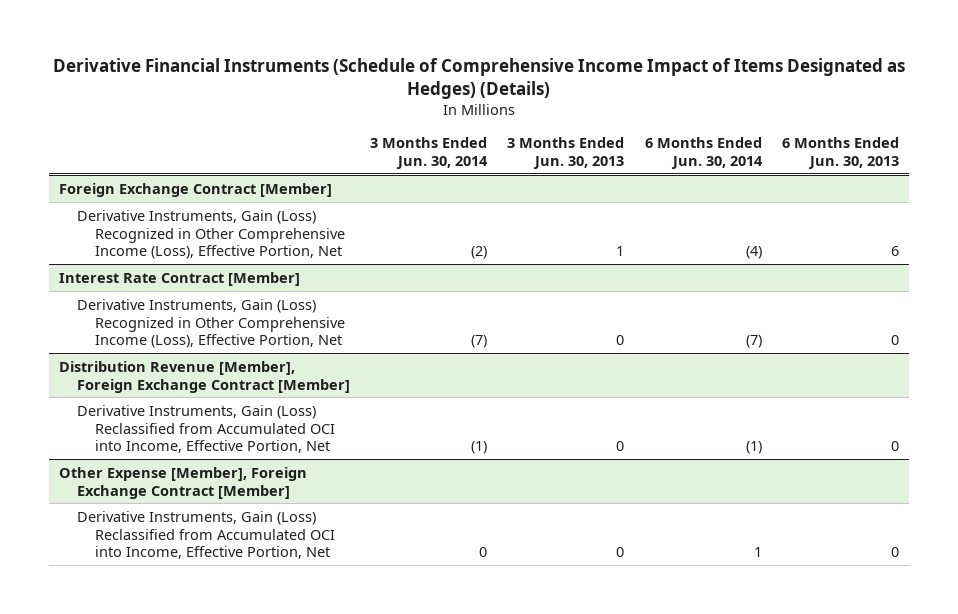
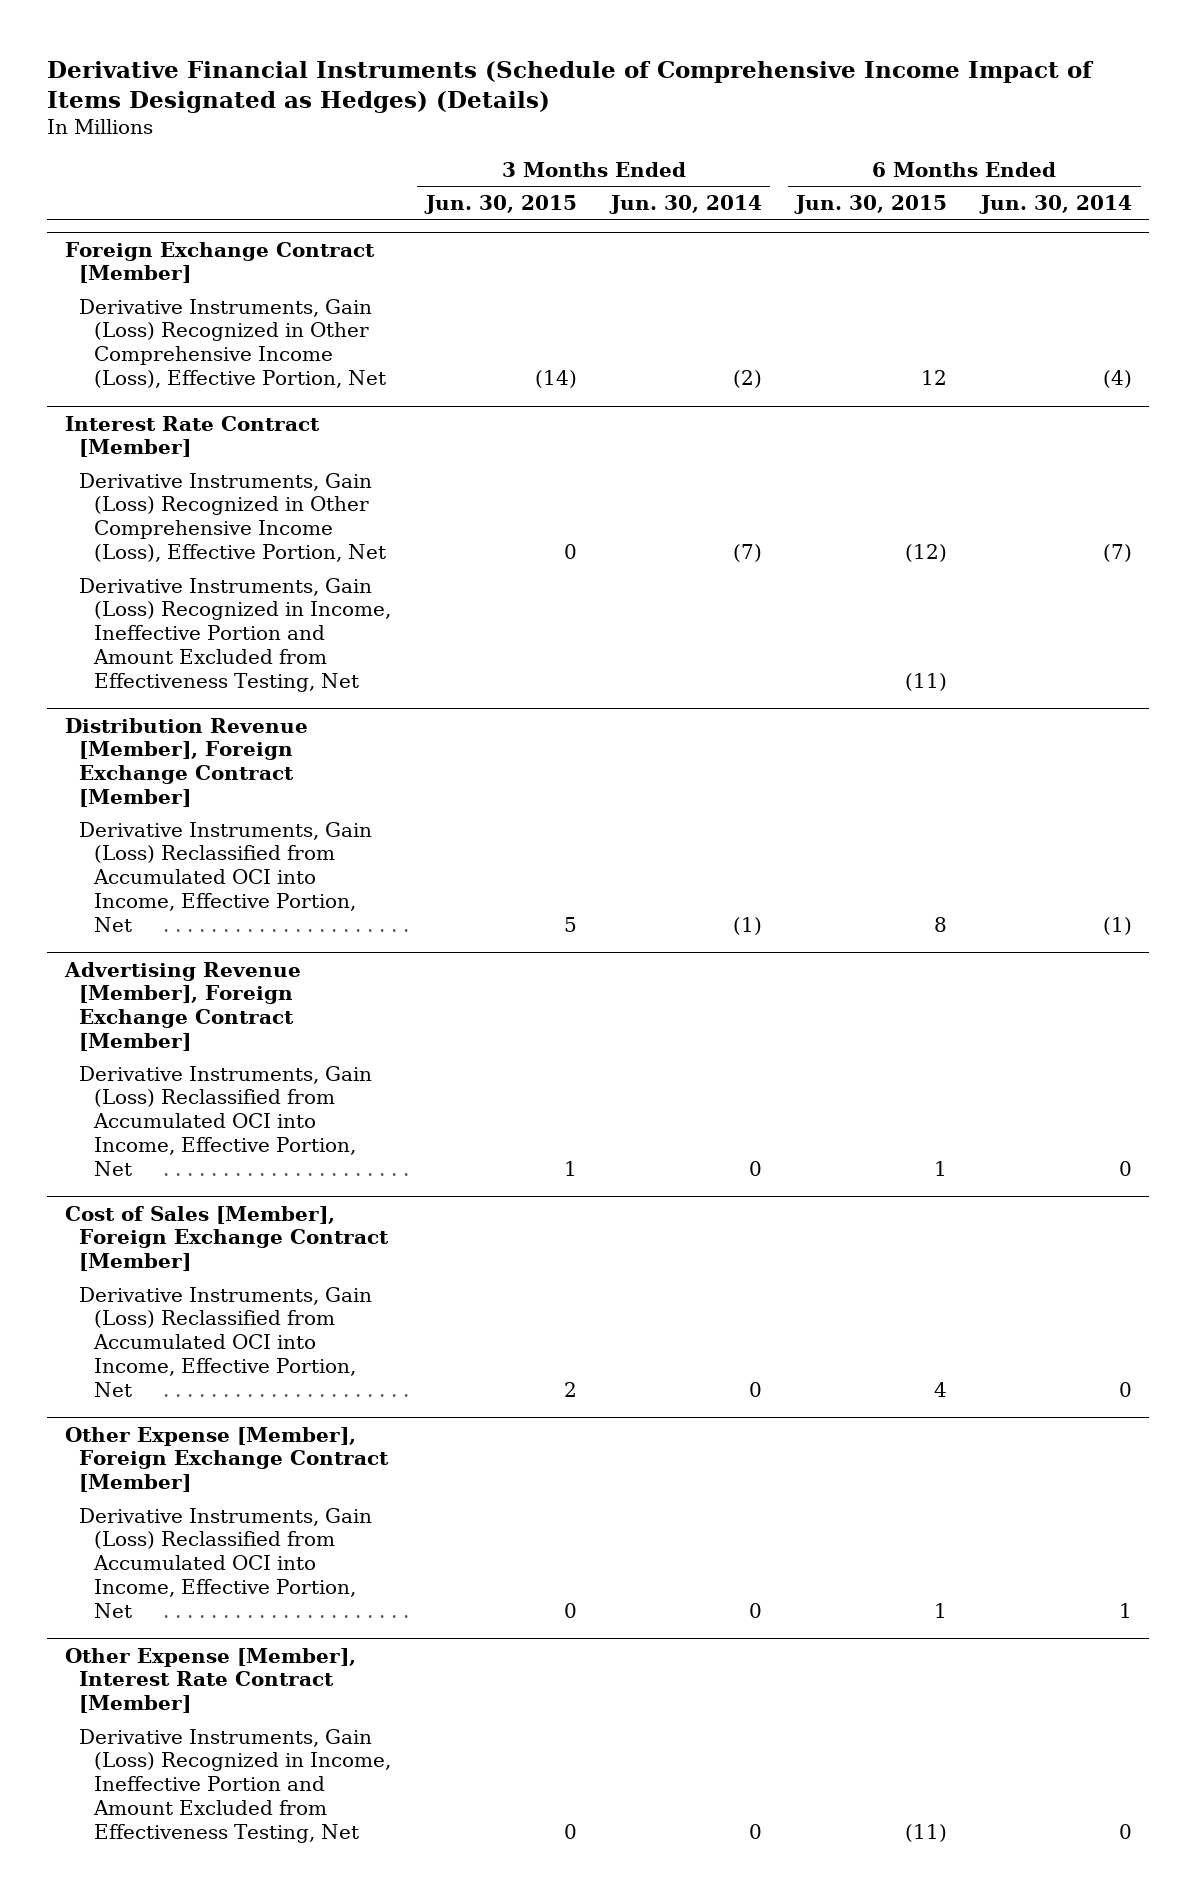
[507,136,625,169] 3 Months Ended Jun. 30, 2013 -> none
[781,136,899,169] 6 Months Ended Jun. 30, 2013 -> none
none -> [423,195,577,215] Jun. 30, 2015
none -> [794,195,948,215] Jun. 30, 2015
none -> [79,577,392,692] Derivative Instruments, Gain (Loss) Recognized in Income, Ineffective Portion and Amount Excluded from Effectiveness Testing, Net
none -> [63,961,301,1051] Advertising Revenue [Member], Foreign Exchange Contract [Member]
none -> [79,1065,373,1176] Derivative Instruments, Gain (Loss) Reclassified from Accumulated OCI into Income, Effective Portion, Net
none -> [64,1205,390,1272] Cost of Sales [Member], Foreign Exchange Contract [Member]
none -> [79,1286,373,1397] Derivative Instruments, Gain (Loss) Reclassified from Accumulated OCI into Income, Effective Portion, Net
none -> [64,1647,356,1714] Other Expense [Member], Interest Rate Contract [Member]
none -> [79,1728,392,1843] Derivative Instruments, Gain (Loss) Recognized in Income, Ineffective Portion and Amount Excluded from Effectiveness Testing, Net

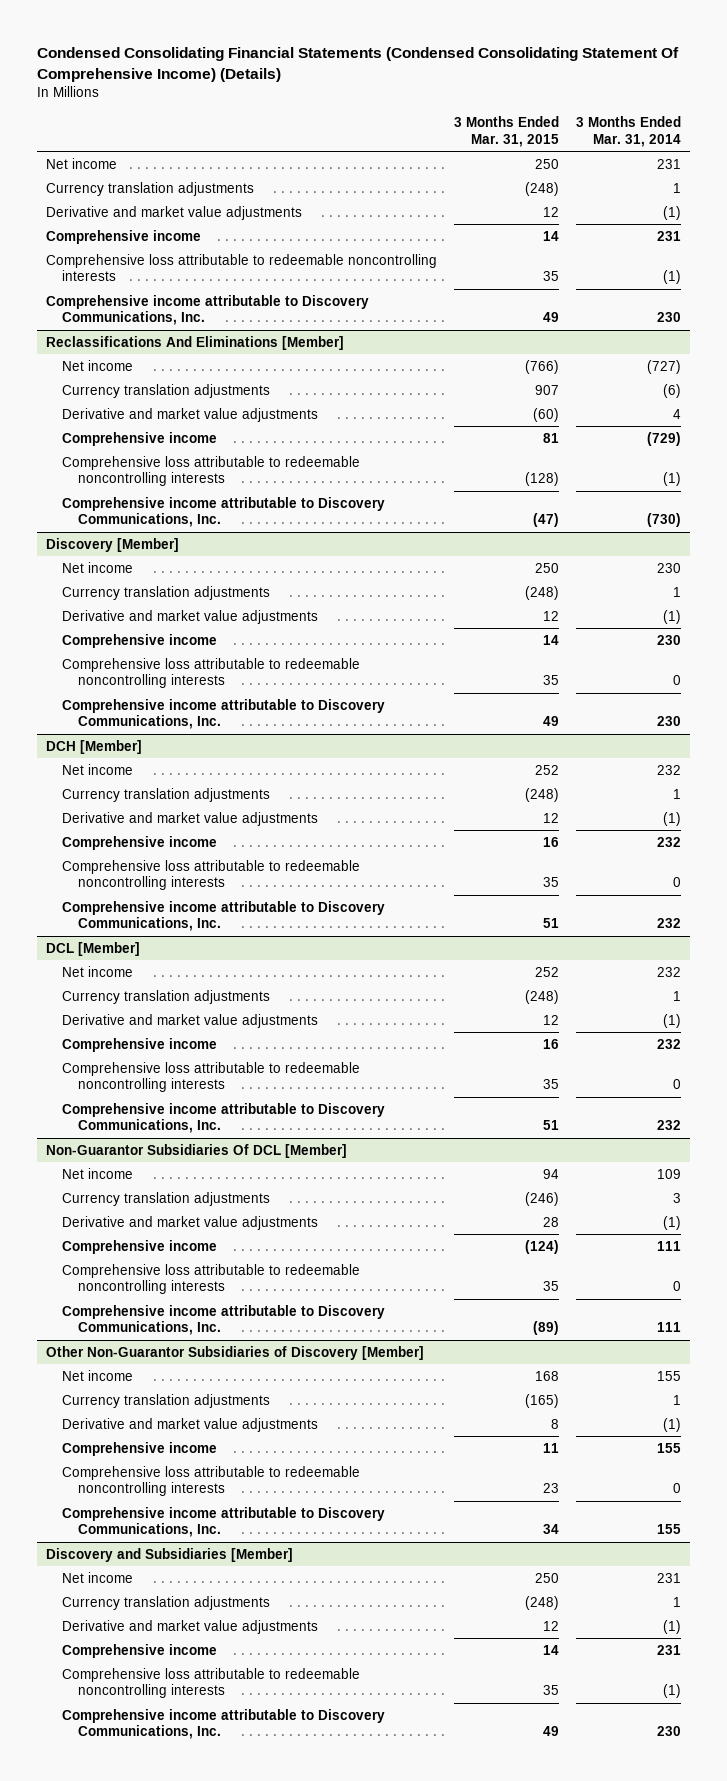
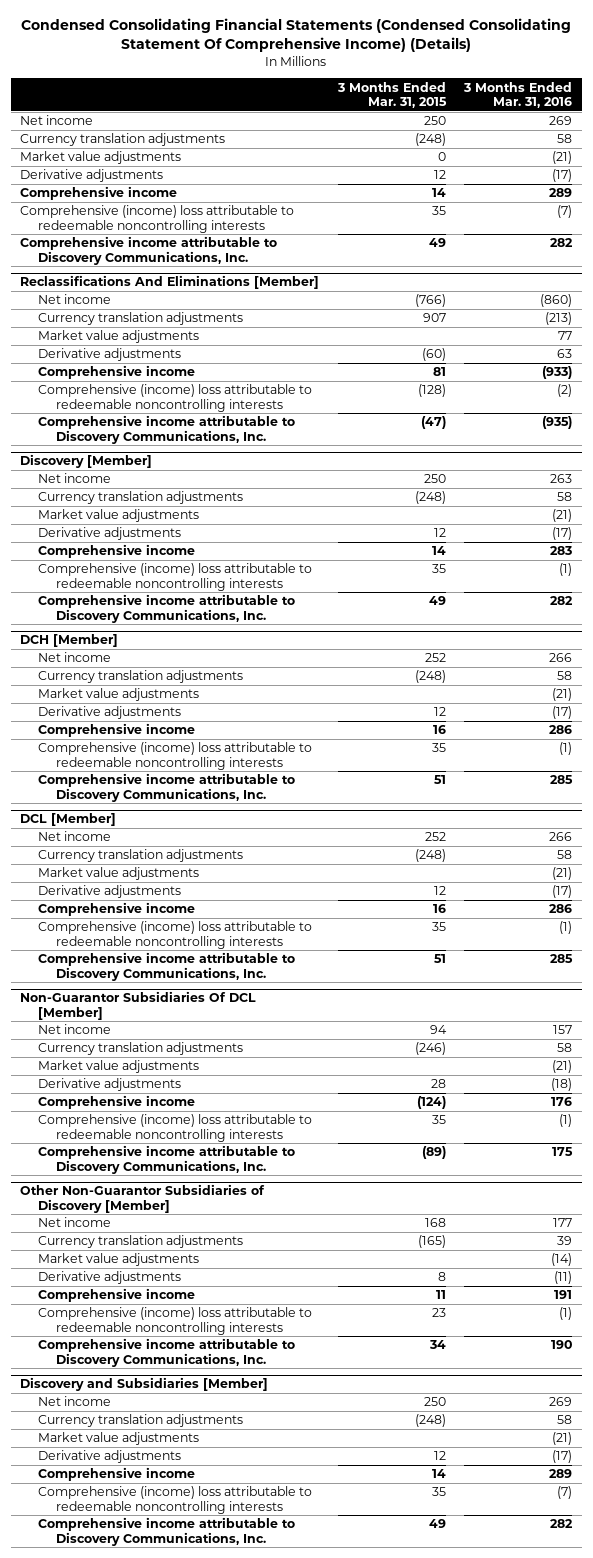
[576,116,682,147] 3 Months Ended Mar. 31, 2014 -> none
none -> [463,81,573,108] 3 Months Ended Mar. 31, 2016
none -> [20,151,182,165] Market value adjustments
[45,205,302,220] Derivative and market value adjustments -> [20,169,164,183] Derivative adjustments
[45,253,437,282] Comprehensive loss attributable to redeemable noncontrolling interests -> [20,205,295,233] Comprehensive (income) loss attributable to redeemable noncontrolling interests
none -> [38,330,200,344] Market value adjustments
[62,407,319,422] Derivative and market value adjustments -> [38,348,182,362] Derivative adjustments
[62,455,361,487] Comprehensive loss attributable to redeemable noncontrolling interests -> [38,384,313,412] Comprehensive (income) loss attributable to redeemable noncontrolling interests
none -> [38,509,200,523] Market value adjustments
[62,609,319,624] Derivative and market value adjustments -> [38,527,182,541] Derivative adjustments
[62,657,361,689] Comprehensive loss attributable to redeemable noncontrolling interests -> [38,563,313,591] Comprehensive (income) loss attributable to redeemable noncontrolling interests
none -> [38,688,200,702] Market value adjustments
[62,811,319,826] Derivative and market value adjustments -> [38,706,182,720] Derivative adjustments
[62,859,361,891] Comprehensive loss attributable to redeemable noncontrolling interests -> [38,742,313,770] Comprehensive (income) loss attributable to redeemable noncontrolling interests
none -> [38,867,200,881] Market value adjustments
[62,1013,319,1028] Derivative and market value adjustments -> [38,885,182,899] Derivative adjustments
[62,1061,361,1093] Comprehensive loss attributable to redeemable noncontrolling interests -> [38,921,313,949] Comprehensive (income) loss attributable to redeemable noncontrolling interests
none -> [38,1060,200,1074] Market value adjustments
[62,1215,319,1230] Derivative and market value adjustments -> [38,1078,182,1092] Derivative adjustments
[62,1263,361,1295] Comprehensive loss attributable to redeemable noncontrolling interests -> [38,1114,313,1142] Comprehensive (income) loss attributable to redeemable noncontrolling interests
none -> [38,1253,200,1267] Market value adjustments
[62,1417,319,1432] Derivative and market value adjustments -> [38,1271,182,1285] Derivative adjustments
[62,1465,361,1497] Comprehensive loss attributable to redeemable noncontrolling interests -> [38,1307,313,1335] Comprehensive (income) loss attributable to redeemable noncontrolling interests
none -> [38,1432,200,1446] Market value adjustments
[62,1619,319,1634] Derivative and market value adjustments -> [38,1450,182,1464] Derivative adjustments
[62,1667,361,1699] Comprehensive loss attributable to redeemable noncontrolling interests -> [38,1486,313,1514] Comprehensive (income) loss attributable to redeemable noncontrolling interests

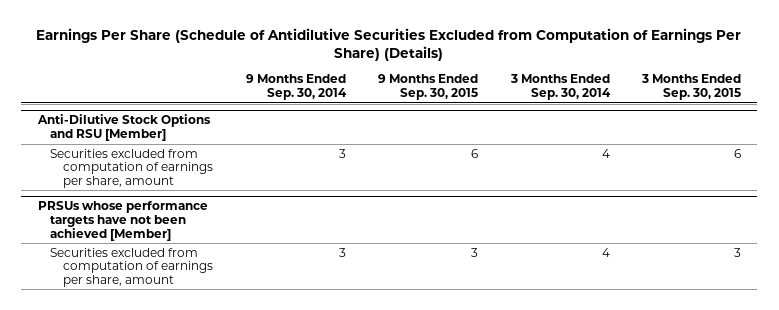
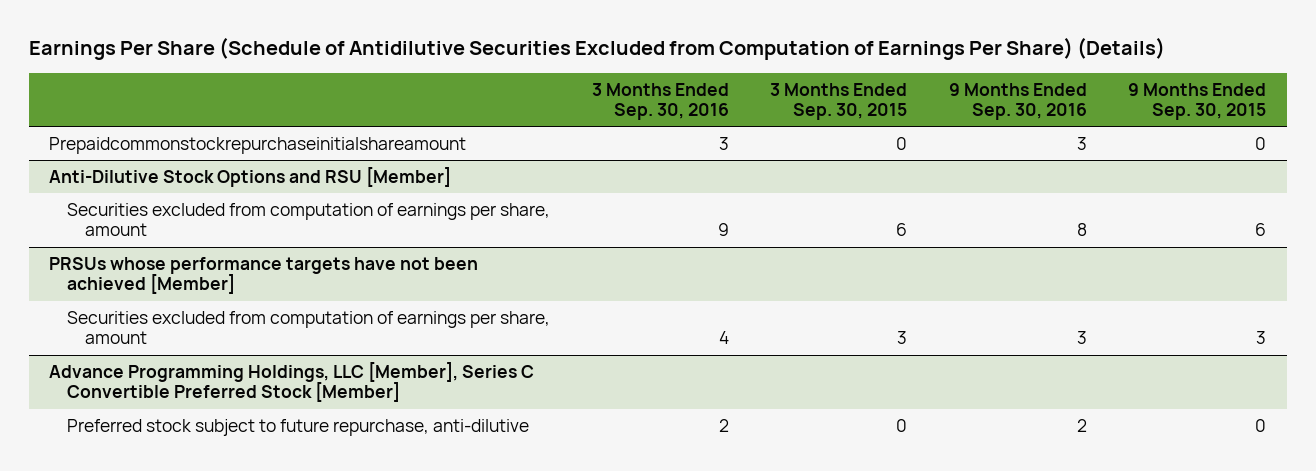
[245,74,347,101] 9 Months Ended Sep. 30, 2014 -> none
[509,74,611,101] 3 Months Ended Sep. 30, 2014 -> none
none -> [591,82,729,121] 3 Months Ended Sep. 30, 2016
none -> [948,82,1087,121] 9 Months Ended Sep. 30, 2016
none -> [49,136,467,154] Prepaidcommonstockrepurchaseinitialshareamount
none -> [49,361,535,403] Advance Programming Holdings, LLC [Member], Series C Convertible Preferred Stock [Member]
none -> [66,418,529,436] Preferred stock subject to future repurchase, anti-dilutive

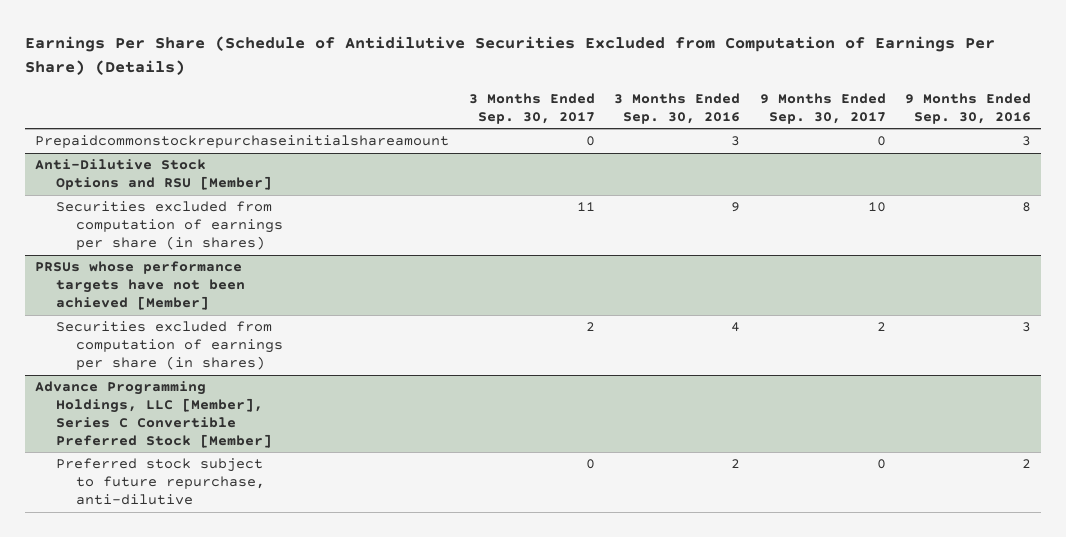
[770,82,908,121] 3 Months Ended Sep. 30, 2015 -> none
[1128,82,1267,121] 9 Months Ended Sep. 30, 2015 -> none
none -> [468,93,595,124] 3 Months Ended Sep. 30, 2017
none -> [759,93,886,124] 9 Months Ended Sep. 30, 2017
[66,202,550,237] Securities excluded from computation of earnings per share, amount -> [55,201,284,251] Securities excluded from computation of earnings per share (in shares)
[66,310,550,345] Securities excluded from computation of earnings per share, amount -> [55,321,284,371] Securities excluded from computation of earnings per share (in shares)

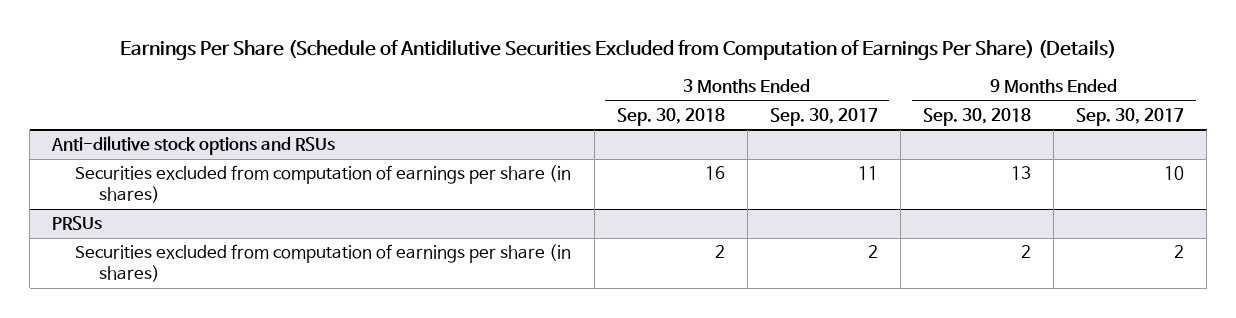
[614,93,741,124] 3 Months Ended Sep. 30, 2016 -> none
[905,93,1032,124] 9 Months Ended Sep. 30, 2016 -> none
none -> [616,107,725,126] Sep. 30, 2018
none -> [923,107,1032,126] Sep. 30, 2018
[34,135,449,149] Prepaidcommonstockrepurchaseinitialshareamount -> none
[34,159,272,191] Anti-Dilutive Stock Options and RSU [Member] -> [51,136,336,156] Anti-dilutive stock options and RSUs
[34,261,245,311] PRSUs whose performance targets have not been achieved [Member] -> [52,216,103,231] PRSUs
[34,381,272,448] Advance Programming Holdings, LLC [Member], Series C Convertible Preferred Stock [Member] -> none
[55,458,266,506] Preferred stock subject to future repurchase, anti-dilutive -> none

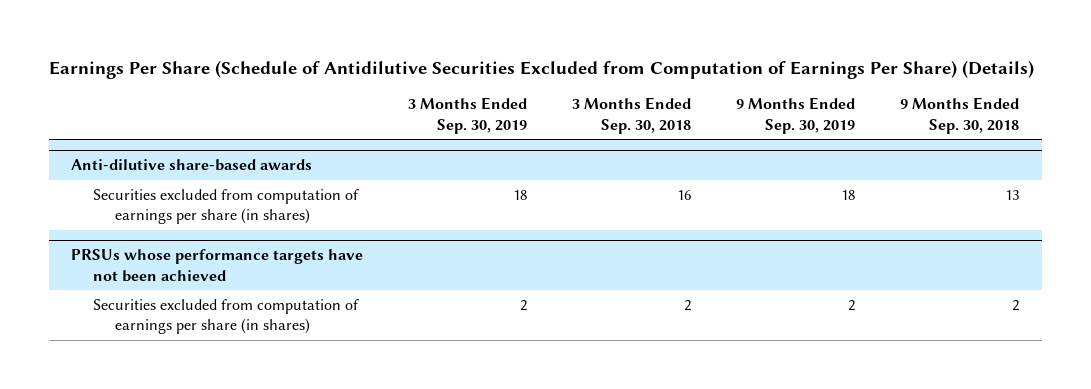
[769,107,878,126] Sep. 30, 2017 -> none
[1076,107,1185,126] Sep. 30, 2017 -> none
none -> [408,97,528,134] 3 Months Ended Sep. 30, 2019
none -> [736,97,856,134] 9 Months Ended Sep. 30, 2019
[51,136,336,156] Anti-dilutive stock options and RSUs -> [71,159,313,172] Anti-dilutive share-based awards
[52,216,103,231] PRSUs -> [71,249,364,282] PRSUs whose performance targets have not been achieved

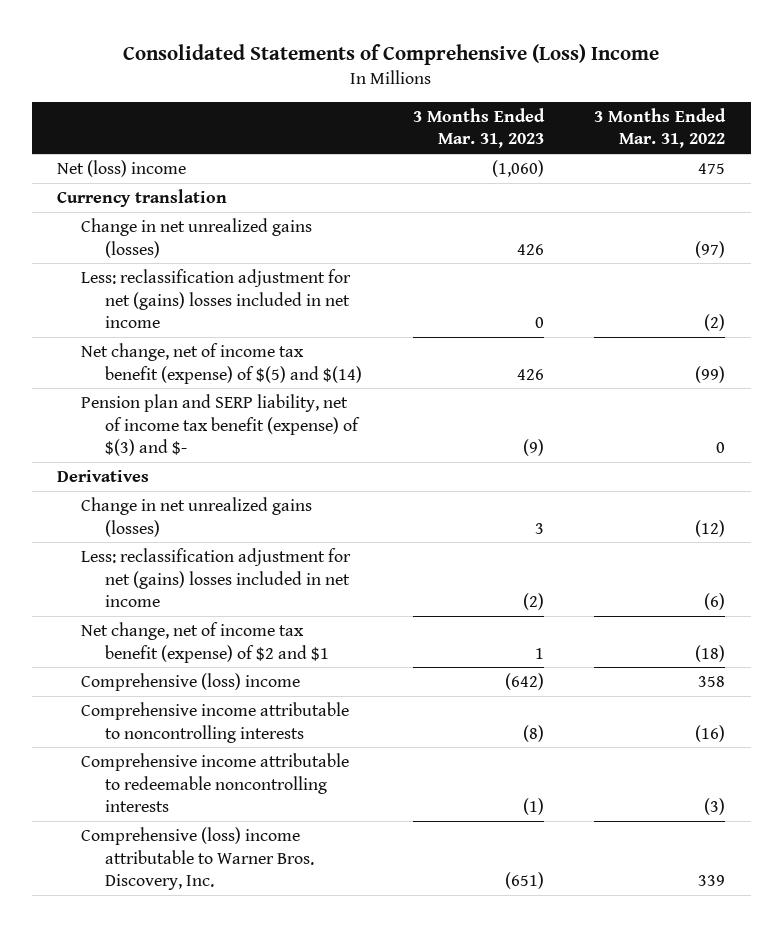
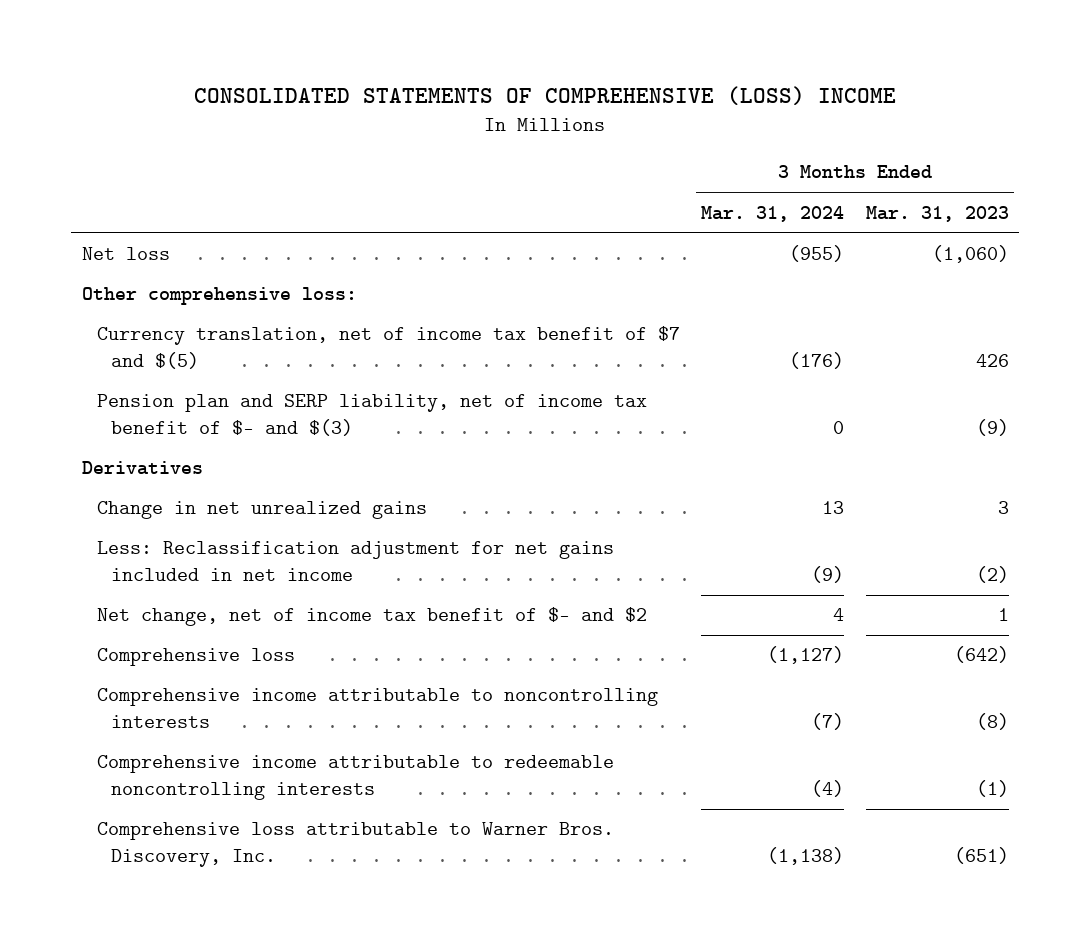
[123,43,660,65] Consolidated Statements of Comprehensive (Loss) Income -> [194,86,897,106] CONSOLIDATED STATEMENTS OF COMPREHENSIVE (LOSS) INCOME
[594,107,727,149] 3 Months Ended Mar. 31, 2022 -> none
none -> [701,205,845,222] Mar. 31, 2024
[57,188,228,207] Currency translation -> none
[80,217,312,258] Change in net unrealized gains (losses) -> none
[80,268,351,329] Less: reclassification adjustment for net (gains) losses included in net income -> none
[57,159,187,177] Net (loss) income -> [82,247,171,261] Net loss
none -> [82,287,358,306] Other comprehensive loss:
[80,342,362,384] Net change, net of income tax benefit (expense) of $(5) and $(14) -> [96,326,680,370] Currency translation, net of income tax benefit of $7 and $(5)
[80,393,360,457] Pension plan and SERP liability, net of income tax benefit (expense) of $(3) and $- -> [96,394,647,437] Pension plan and SERP liability, net of income tax benefit of $- and $(3)
[80,496,312,537] Change in net unrealized gains (losses) -> [96,501,427,520] Change in net unrealized gains
[80,547,351,608] Less: reclassification adjustment for net (gains) losses included in net income -> [96,541,614,582] Less: Reclassification adjustment for net gains included in net income
[80,621,329,663] Net change, net of income tax benefit (expense) of $2 and $1 -> [96,607,647,627] Net change, net of income tax benefit of $- and $2
[80,672,300,691] Comprehensive (loss) income -> [96,648,295,667] Comprehensive loss
[80,826,314,891] Comprehensive (loss) income attributable to Warner Bros. Discovery, Inc. -> [96,822,614,868] Comprehensive loss attributable to Warner Bros. Discovery, Inc.

